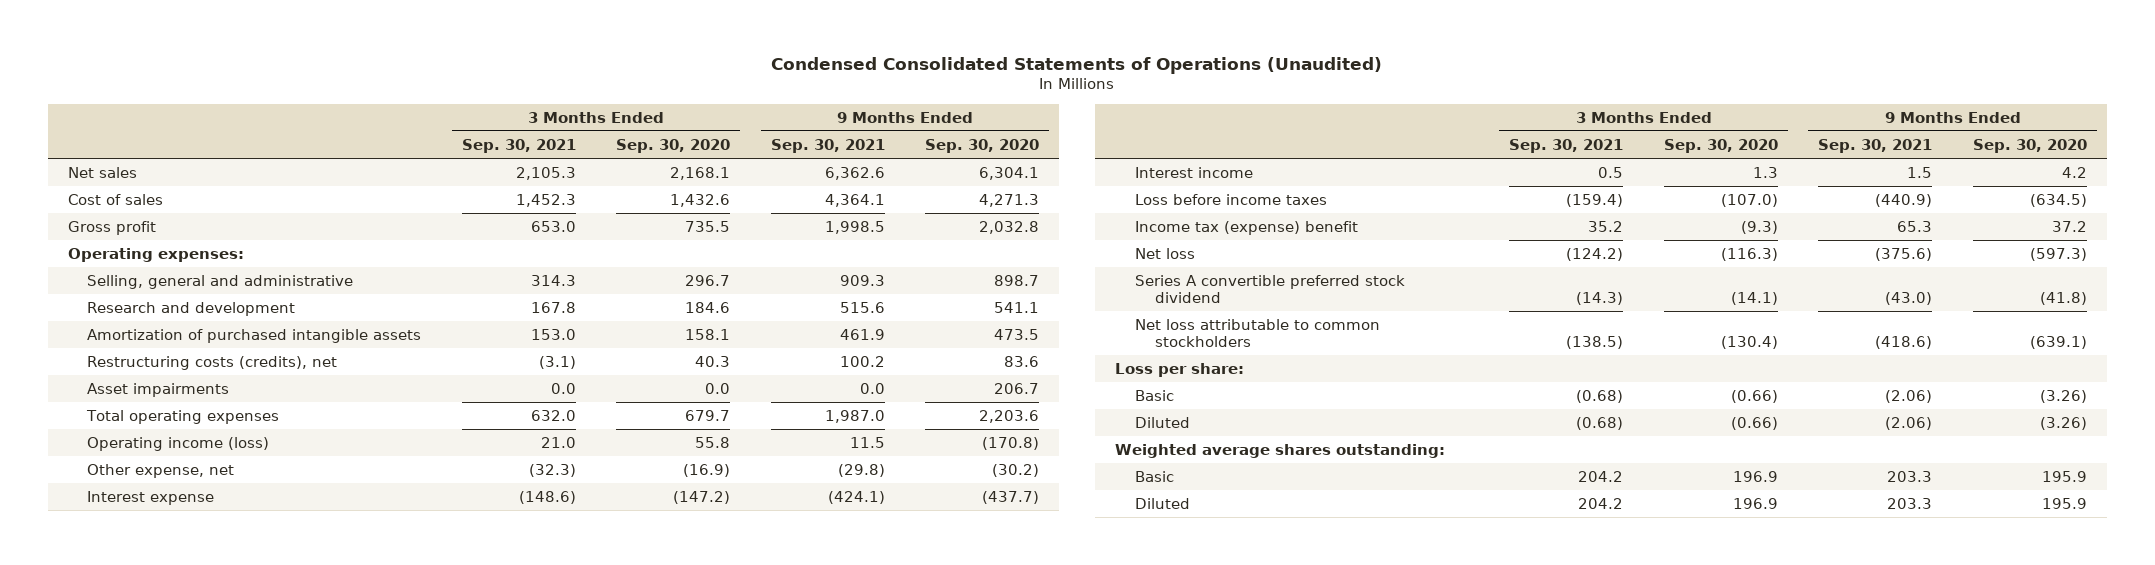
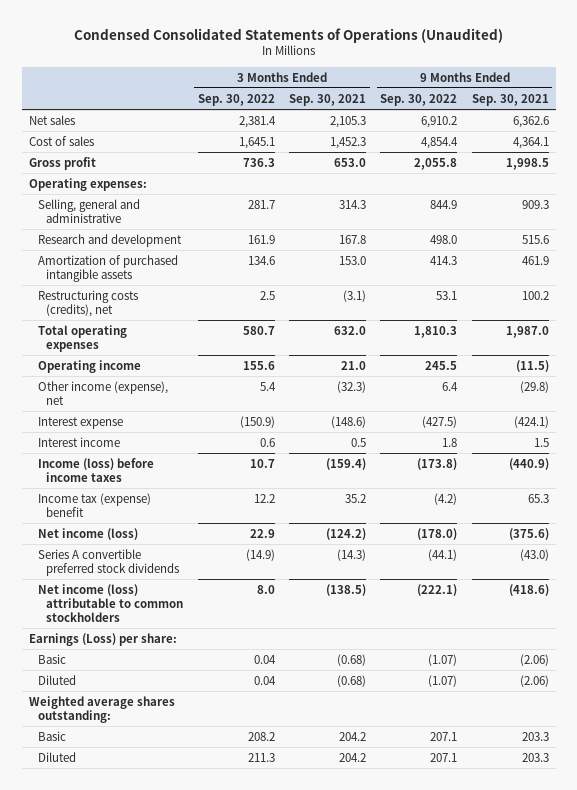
[616,138,731,153] Sep. 30, 2020 -> none
[925,138,1040,153] Sep. 30, 2020 -> none
none -> [197,93,275,106] Sep. 30, 2022
none -> [380,93,458,106] Sep. 30, 2022
[87,382,230,397] Asset impairments -> none
[87,436,270,451] Operating income (loss) -> [37,359,141,373] Operating income
[849,436,885,448] 11.5 -> [515,359,549,372] (11.5)
[87,463,235,478] Other expense, net -> [37,380,168,405] Other income (expense), net
[1135,193,1328,205] Loss before income taxes -> [37,457,154,482] Income (loss) before income taxes
[1135,247,1196,259] Net loss -> [37,527,138,540] Net income (loss)
[1135,274,1406,303] Series A convertible preferred stock dividend -> [37,548,180,576] Series A convertible preferred stock dividends
[1135,318,1381,347] Net loss attributable to common stockholders -> [37,583,184,622] Net income (loss) attributable to common stockholders
[1115,362,1245,377] Loss per share: -> [28,632,177,646] Earnings (Loss) per share:

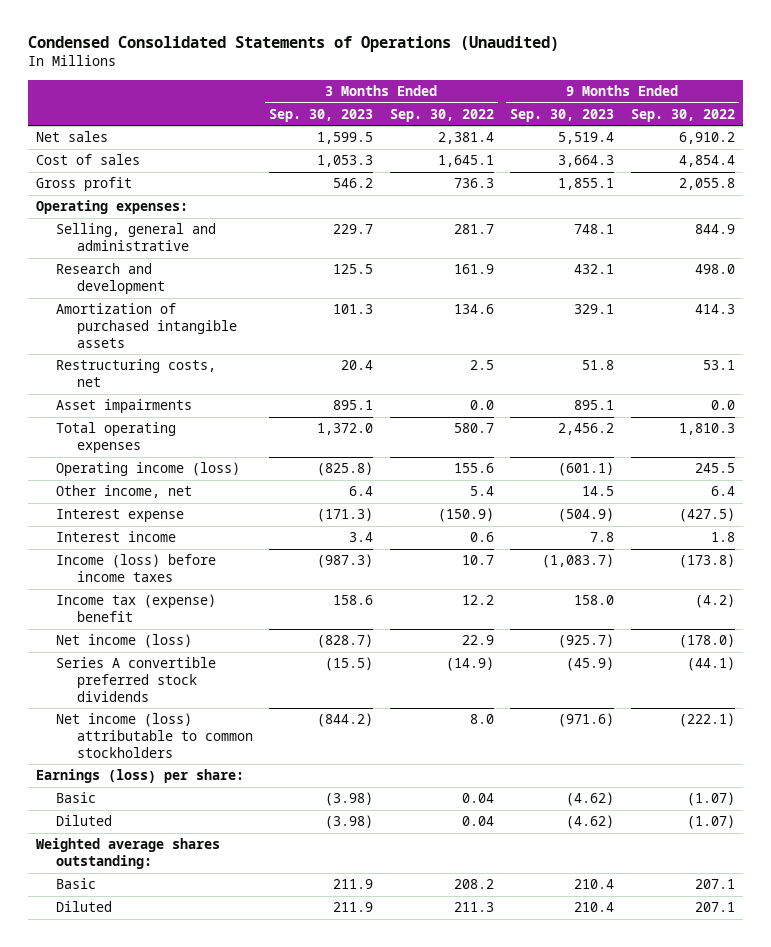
[289,93,367,106] Sep. 30, 2021 -> none
[471,93,549,106] Sep. 30, 2021 -> none
none -> [269,108,374,122] Sep. 30, 2023
none -> [510,108,615,122] Sep. 30, 2023
[37,289,138,317] Restructuring costs (credits), net -> [56,359,217,387] Restructuring costs, net
none -> [56,399,193,414] Asset impairments
[37,359,141,373] Operating income -> [56,462,241,477] Operating income (loss)
[37,380,168,405] Other income (expense), net -> [56,485,193,499] Other income, net
[28,632,177,646] Earnings (Loss) per share: -> [35,769,244,784] Earnings (loss) per share:

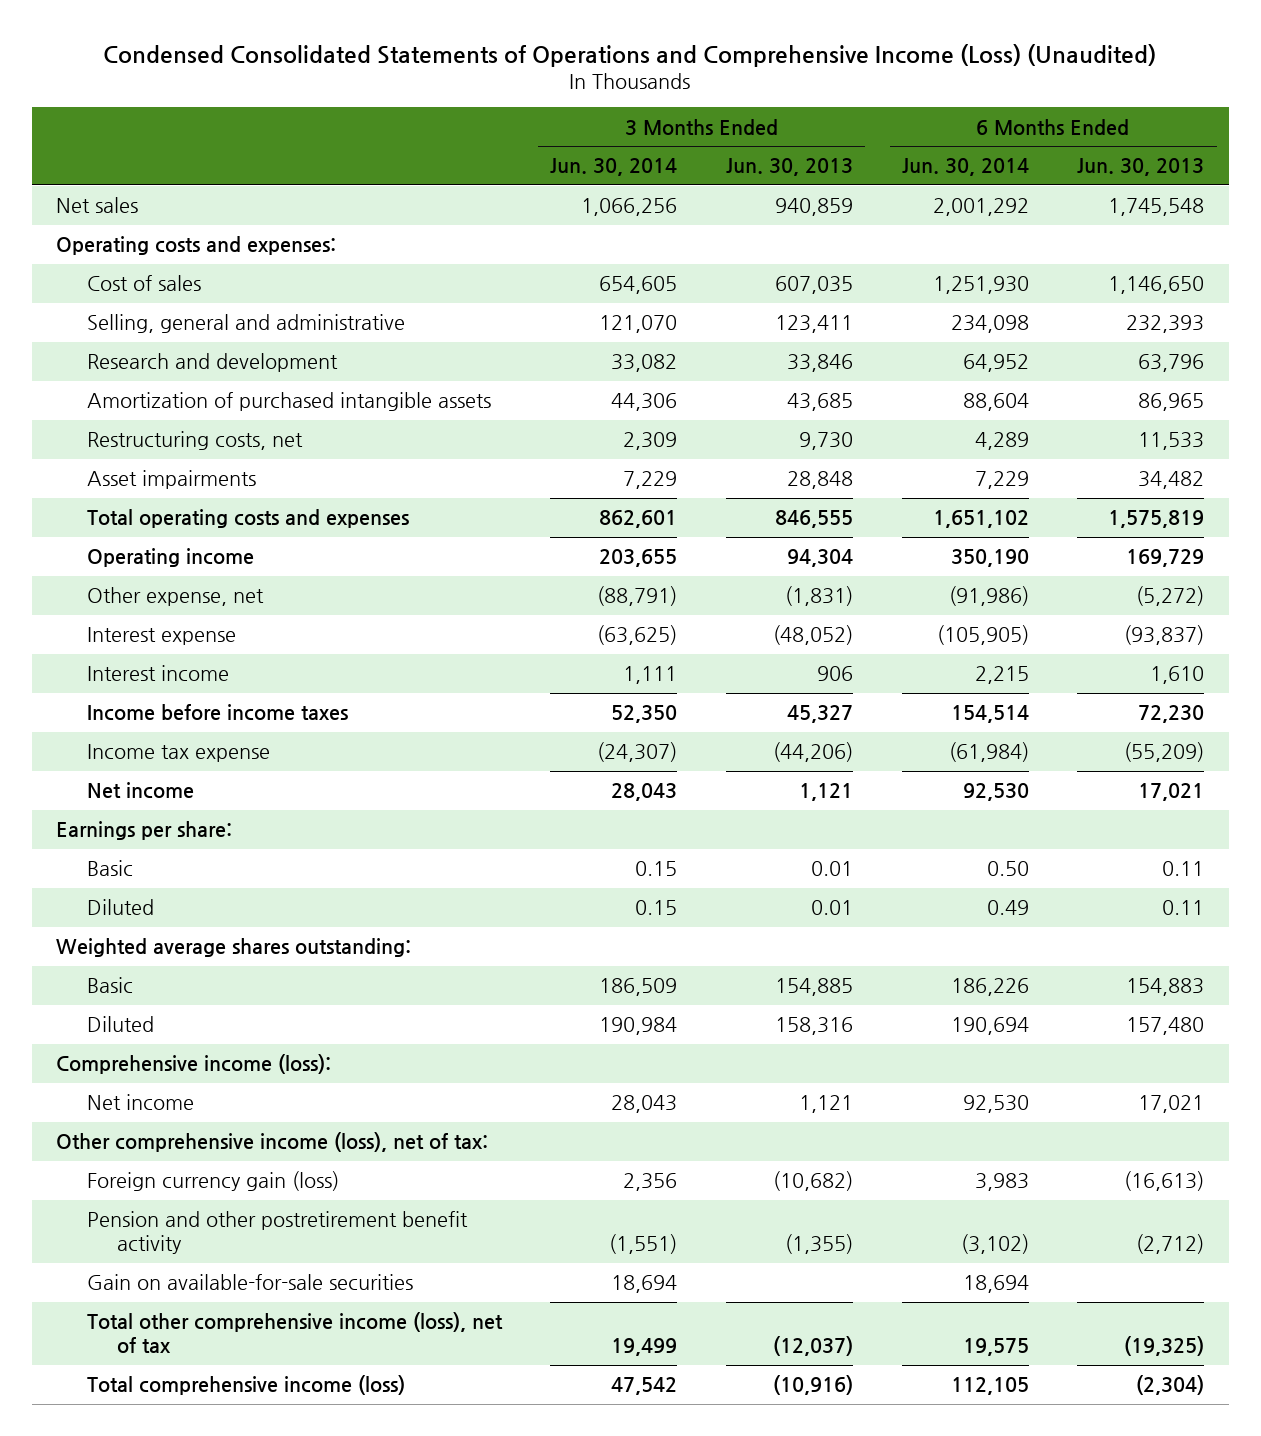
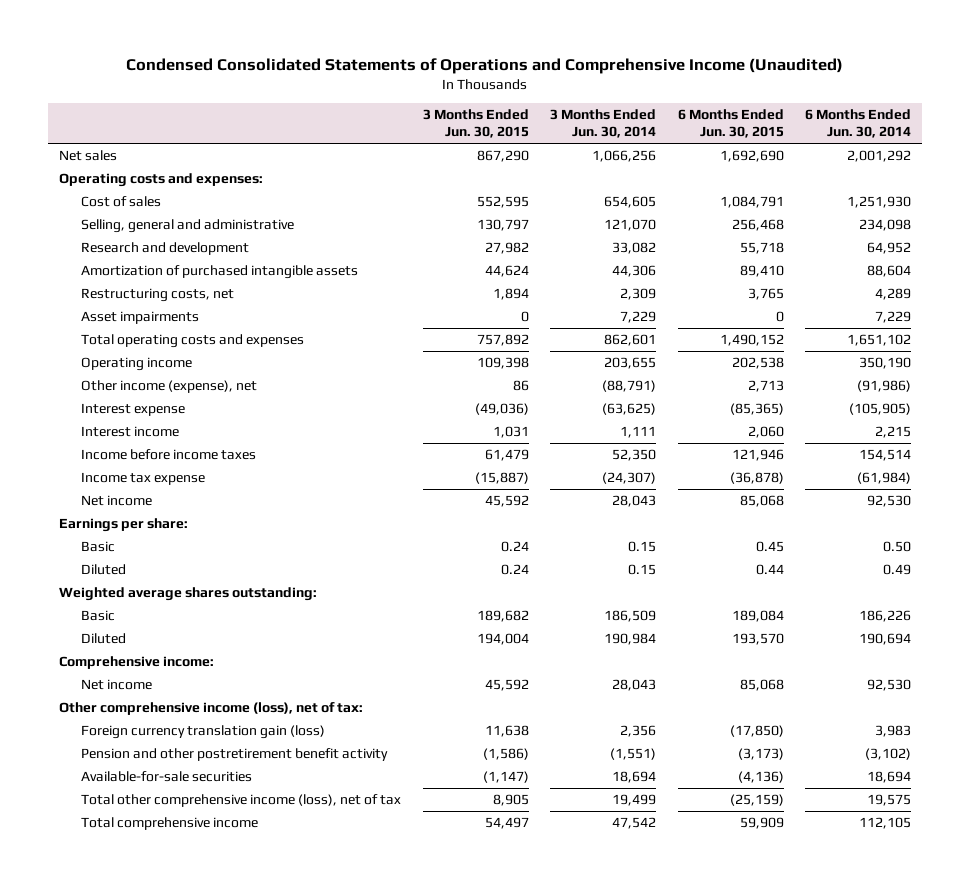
[103,44,1157,68] Condensed Consolidated Statements of Operations and Comprehensive Income (Loss) (Unaudited) -> [126,58,844,75] Condensed Consolidated Statements of Operations and Comprehensive Income (Unaudited)
[726,158,854,177] Jun. 30, 2013 -> none
[1077,158,1205,177] Jun. 30, 2013 -> none
none -> [422,109,529,139] 3 Months Ended Jun. 30, 2015
none -> [677,109,784,139] 6 Months Ended Jun. 30, 2015
[86,587,264,607] Other expense, net -> [81,379,258,393] Other income (expense), net
[56,1054,332,1075] Comprehensive income (loss): -> [58,655,214,669] Comprehensive income:
[86,1171,339,1192] Foreign currency gain (loss) -> [81,724,326,739] Foreign currency translation gain (loss)
[86,1274,413,1291] Gain on available-for-sale securities -> [81,770,253,782] Available-for-sale securities
[86,1375,405,1396] Total comprehensive income (loss) -> [81,816,259,830] Total comprehensive income

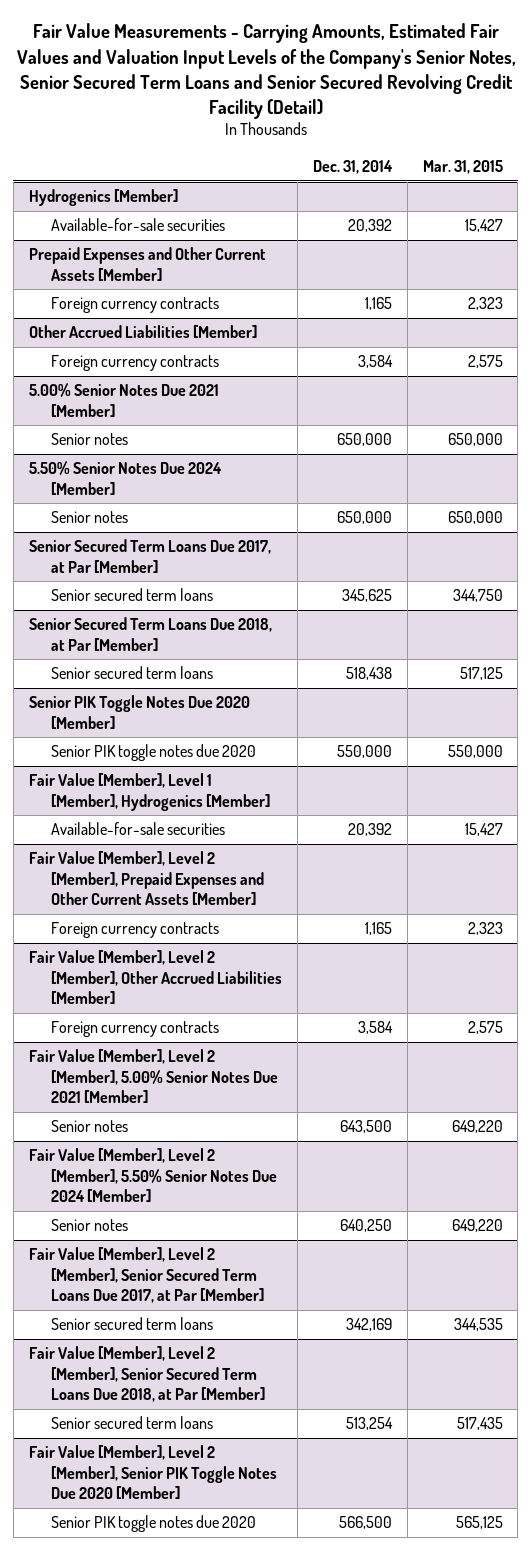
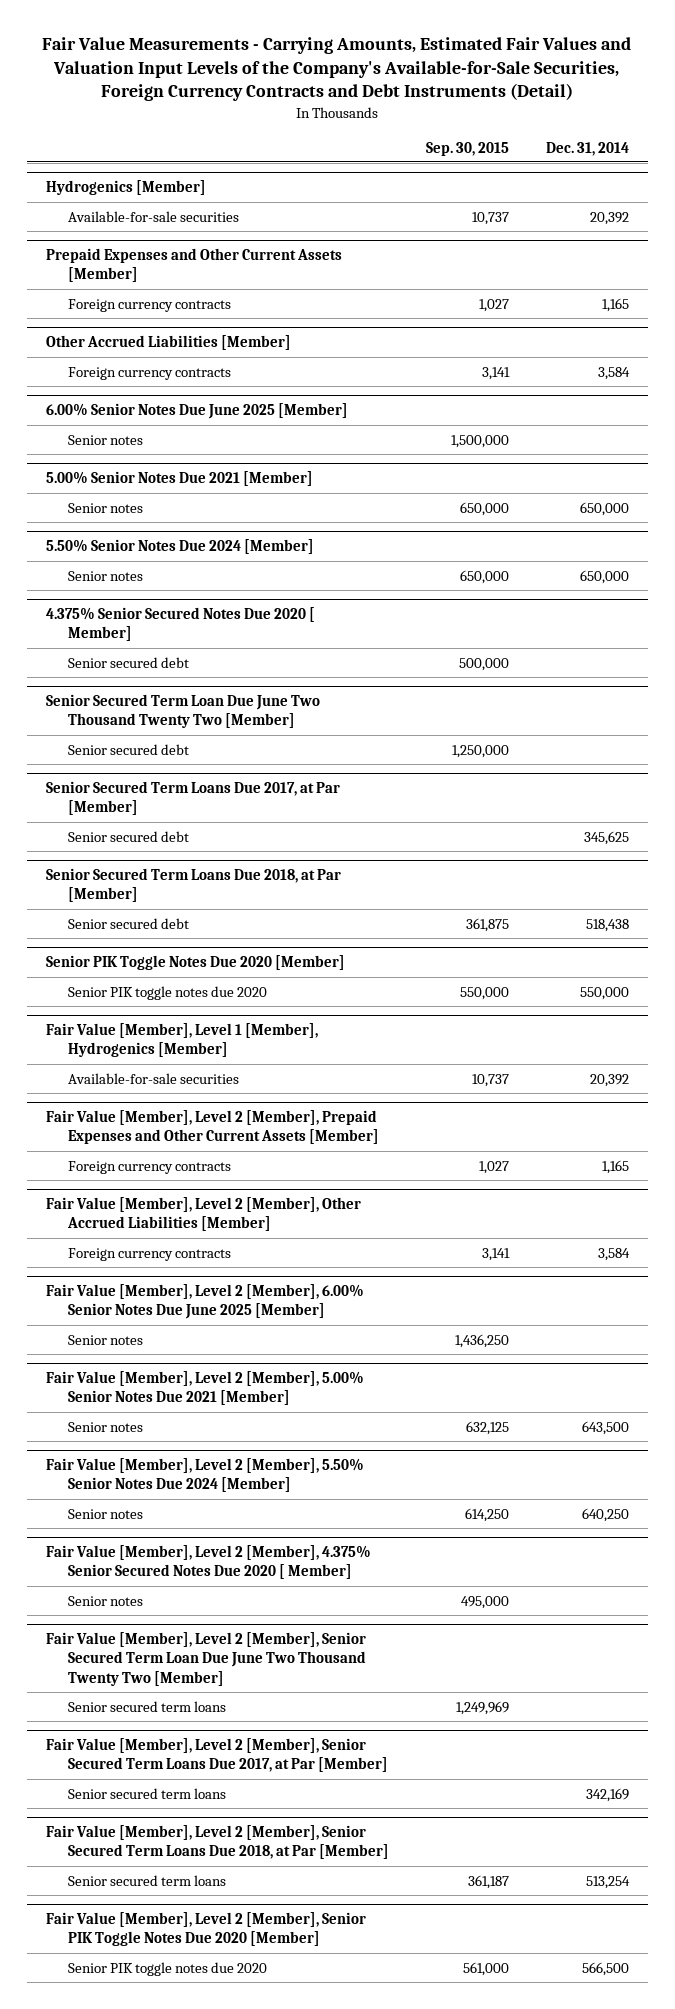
[16,23,516,119] Fair Value Measurements - Carrying Amounts, Estimated Fair Values and Valuation Input Levels of the Company's Senior Notes, Senior Secured Term Loans and Senior Secured Revolving Credit Facility (Detail) -> [42,37,632,102] Fair Value Measurements - Carrying Amounts, Estimated Fair Values and Valuation Input Levels of the Company's Available-for-Sale Securities, Foreign Currency Contracts and Debt Instruments (Detail)
[422,159,503,174] Mar. 31, 2015 -> none
none -> [425,141,509,156] Sep. 30, 2015
none -> [45,403,348,420] 6.00% Senior Notes Due June 2025 [Member]
none -> [67,434,143,445] Senior notes
none -> [45,607,315,642] 4.375% Senior Secured Notes Due 2020 [ Member]
none -> [67,656,189,668] Senior secured debt
none -> [45,694,320,729] Senior Secured Term Loan Due June Two Thousand Twenty Two [Member]
none -> [67,743,189,755] Senior secured debt
[50,588,213,602] Senior secured term loans -> [67,830,189,842] Senior secured debt
[50,666,213,680] Senior secured term loans -> [67,917,189,929] Senior secured debt
none -> [45,1284,364,1320] Fair Value [Member], Level 2 [Member], 6.00% Senior Notes Due June 2025 [Member]
none -> [67,1334,143,1345] Senior notes
none -> [45,1545,371,1580] Fair Value [Member], Level 2 [Member], 4.375% Senior Secured Notes Due 2020 [ Member]
none -> [67,1595,143,1606] Senior notes
none -> [45,1632,366,1686] Fair Value [Member], Level 2 [Member], Senior Secured Term Loan Due June Two Thousand Twenty Two [Member]
none -> [67,1700,226,1712] Senior secured term loans

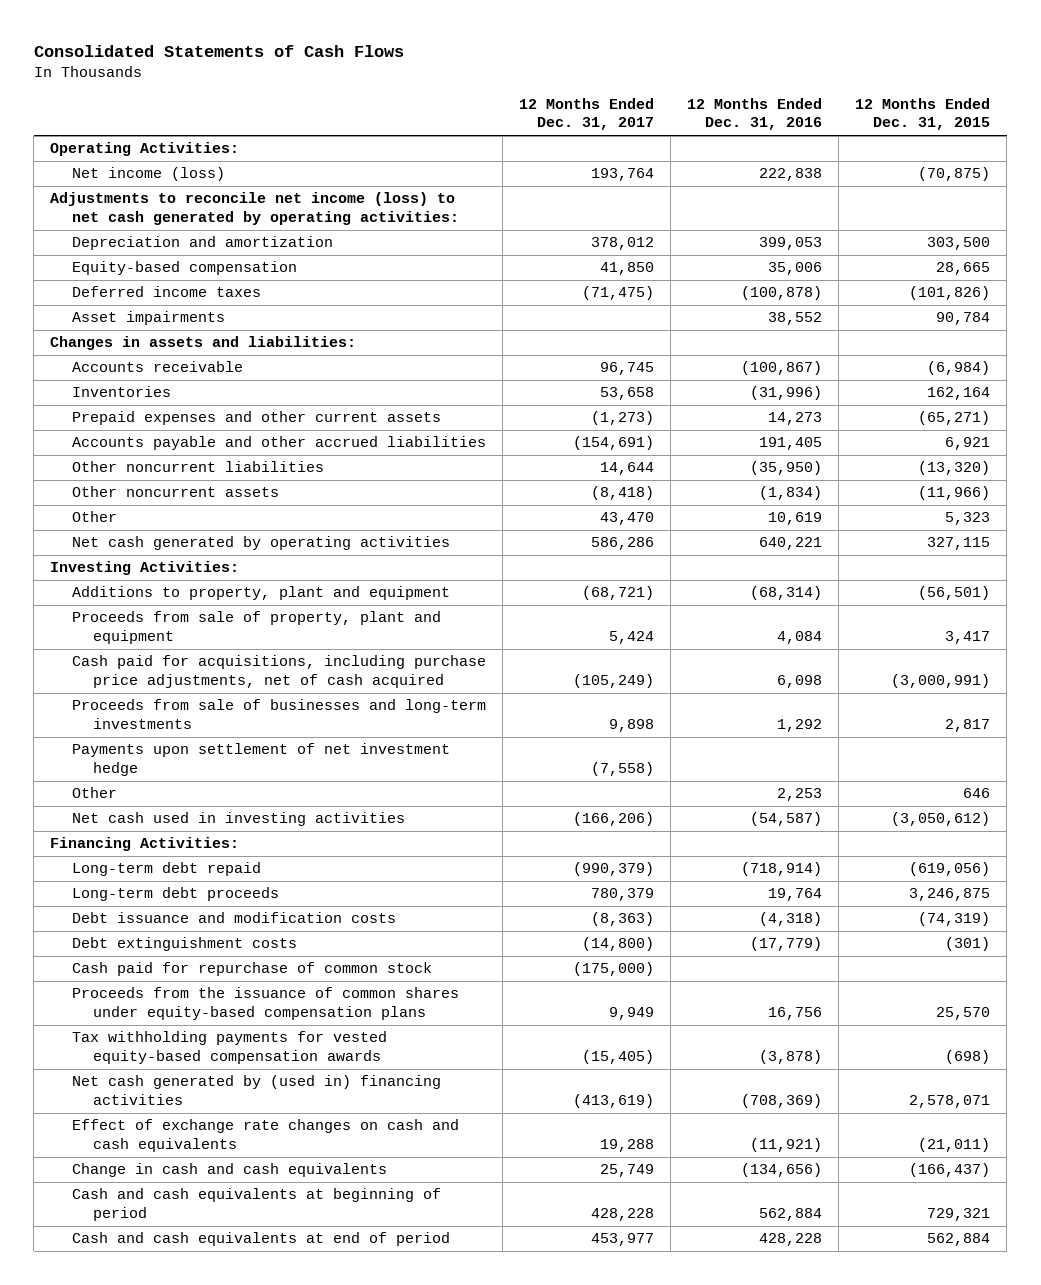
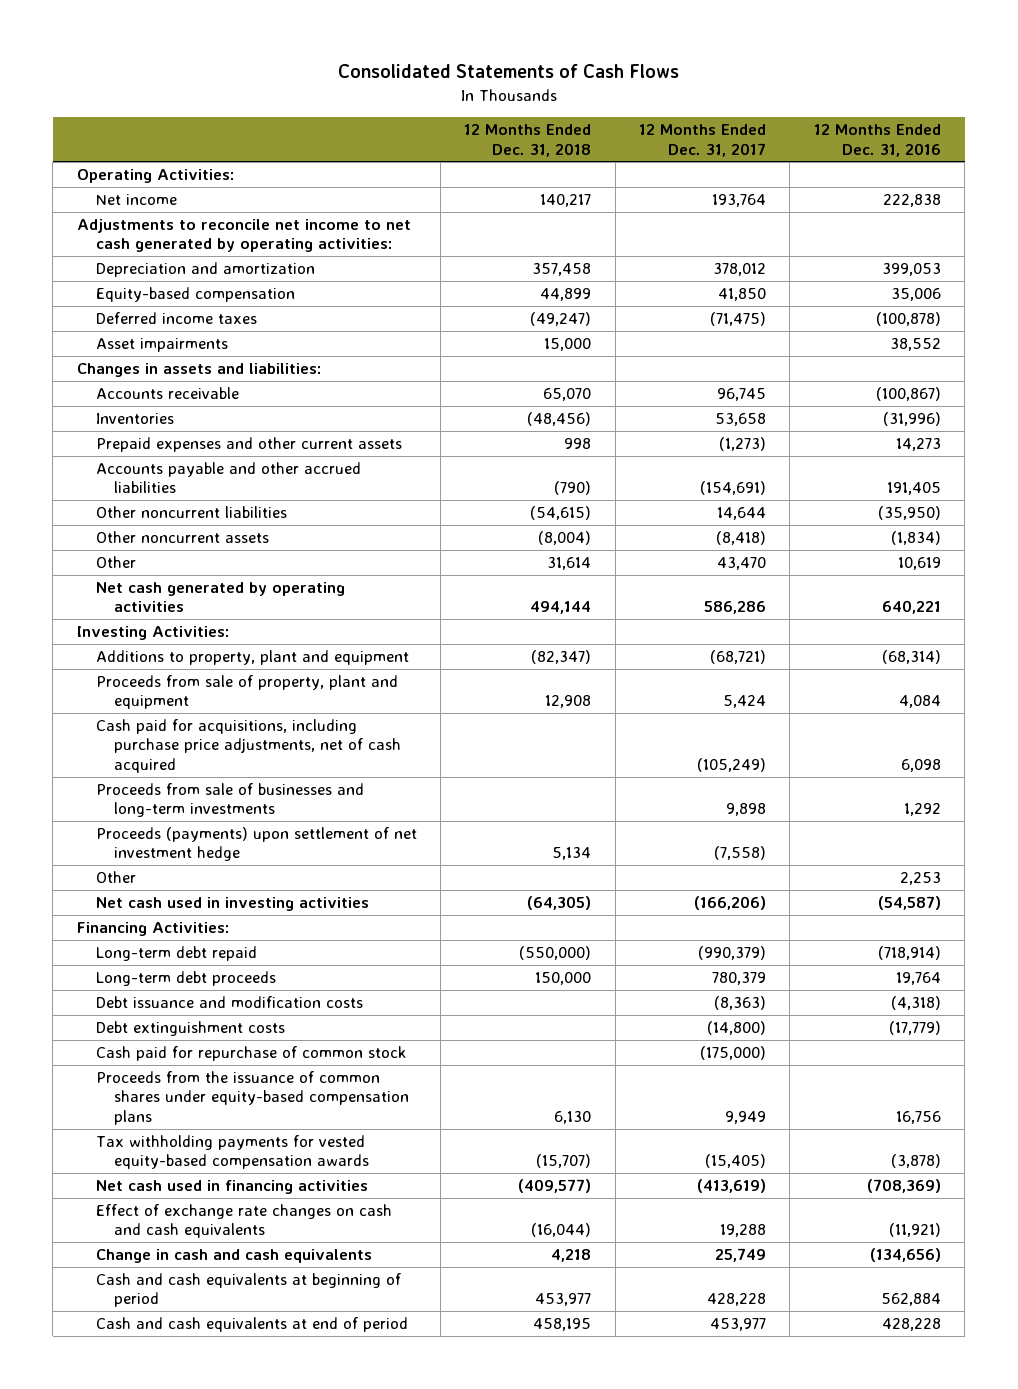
[855,97,991,131] 12 Months Ended Dec. 31, 2015 -> none
none -> [464,124,592,157] 12 Months Ended Dec. 31, 2018
[71,167,225,182] Net income (loss) -> [95,194,177,206] Net income
[50,192,459,226] Adjustments to reconcile net income (loss) to net cash generated by operating activities: -> [76,219,411,253] Adjustments to reconcile net income to net cash generated by operating activities:
[71,743,450,777] Payments upon settlement of net investment hedge -> [95,827,417,862] Proceeds (payments) upon settlement of net investment hedge
[71,1075,441,1106] Net cash generated by (used in) financing activities -> [95,1180,368,1195] Net cash used in financing activities

